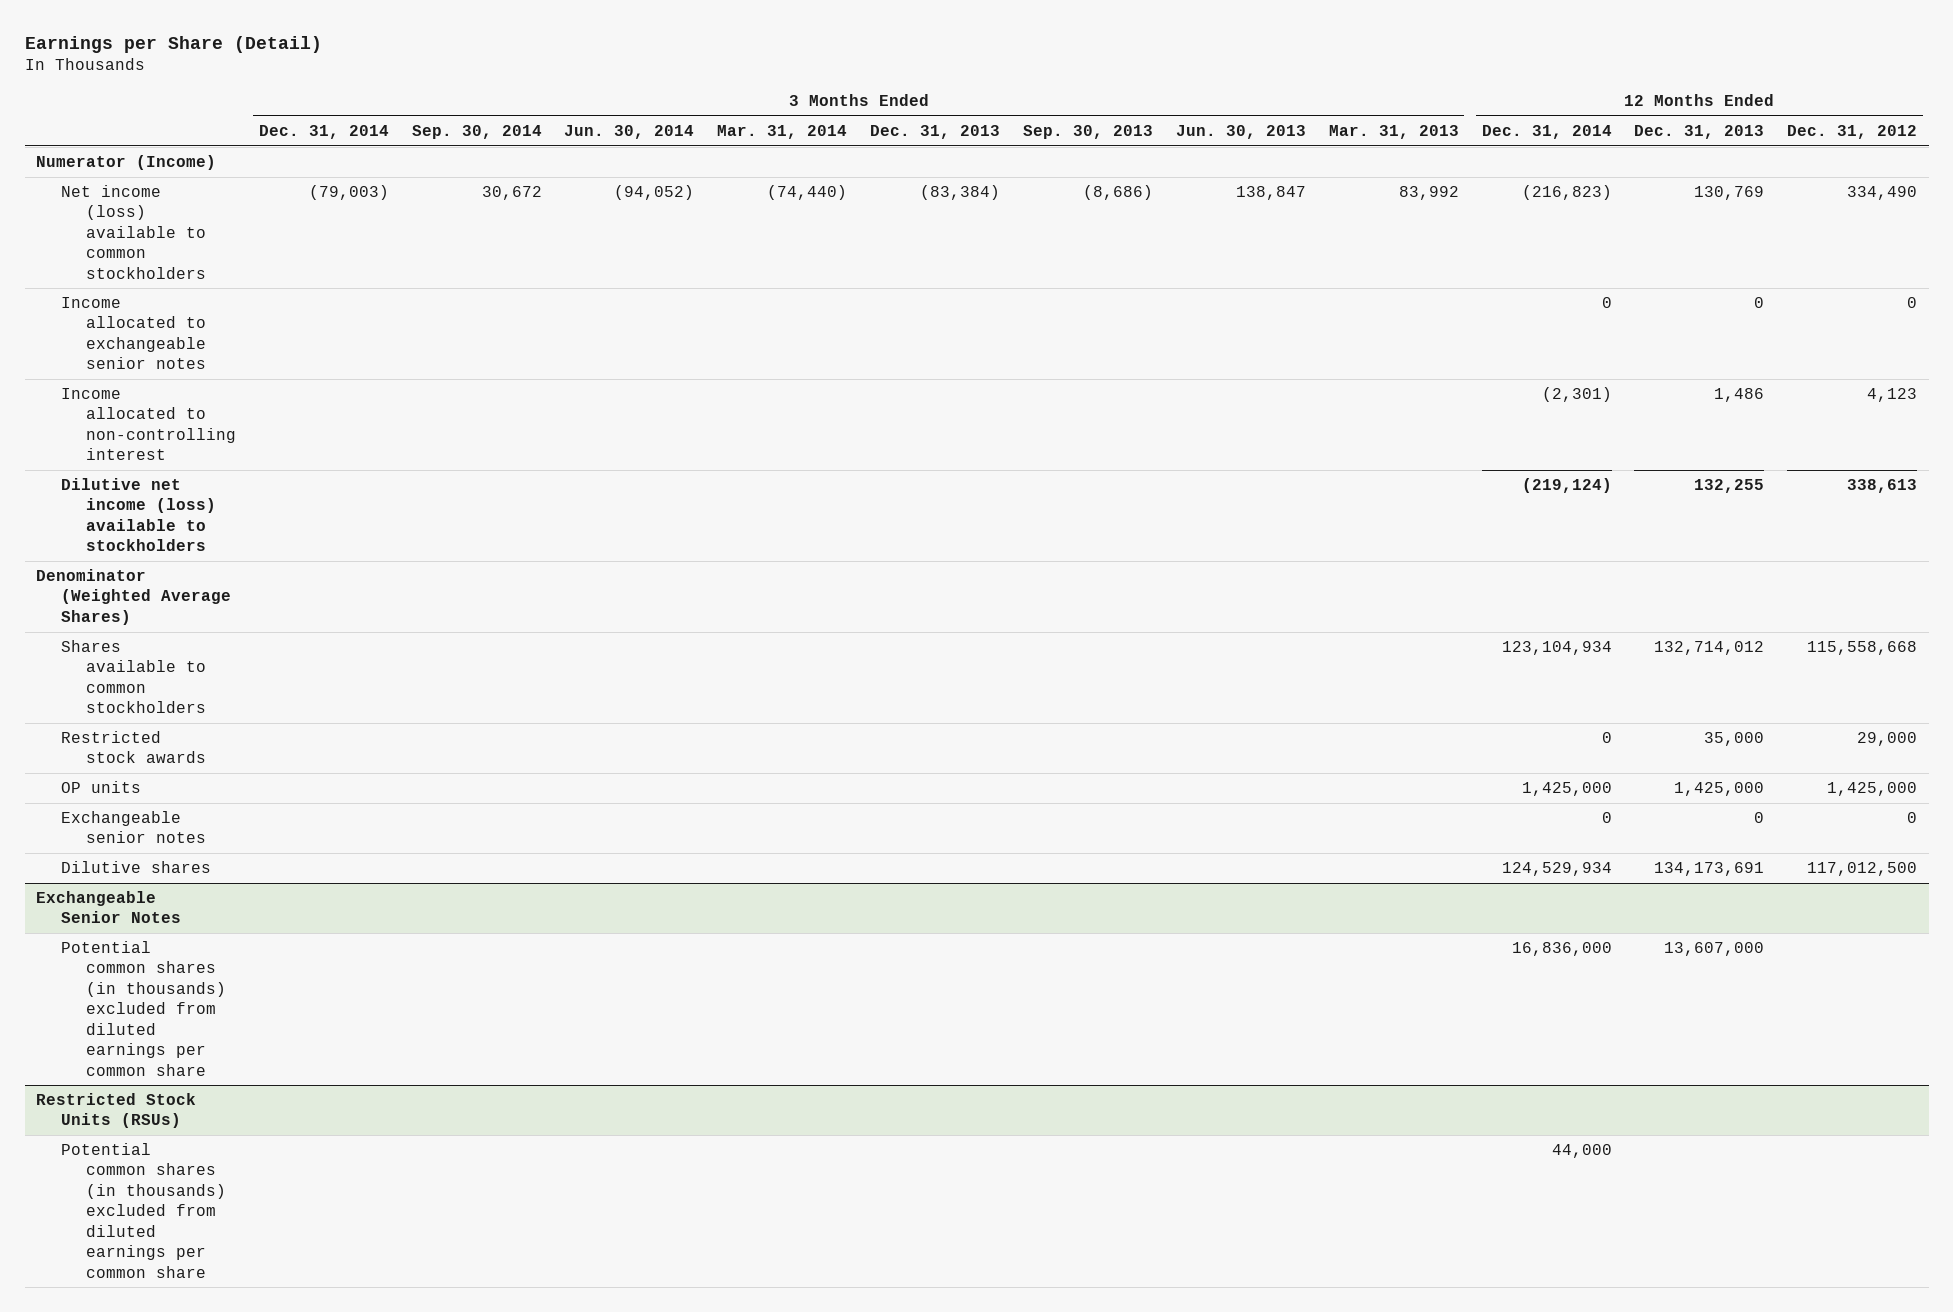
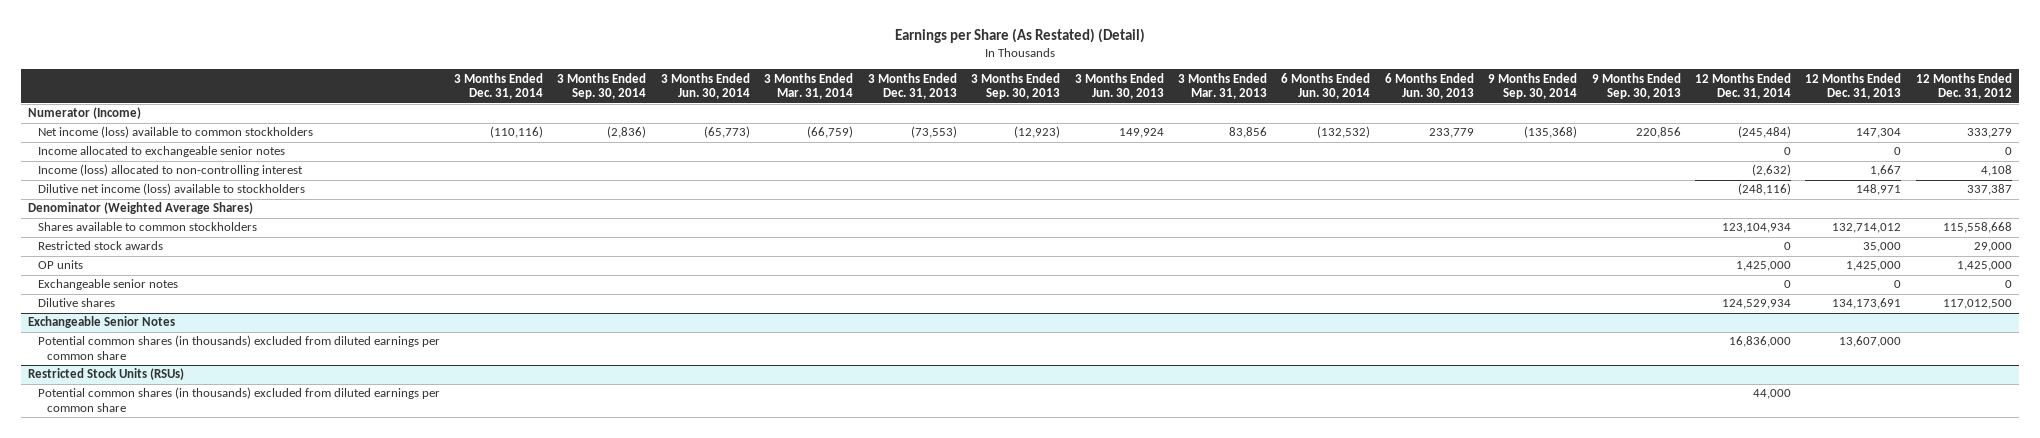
[24,36,322,54] Earnings per Share (Detail) -> [894,27,1145,43] Earnings per Share (As Restated) (Detail)
none -> [1281,72,1371,100] 6 Months Ended Jun. 30, 2014
none -> [1384,72,1474,100] 6 Months Ended Jun. 30, 2013
none -> [1488,72,1578,100] 9 Months Ended Sep. 30, 2014
none -> [1591,72,1681,100] 9 Months Ended Sep. 30, 2013
[308,185,389,201] (79,003) -> [490,126,544,139] (110,116)
[481,186,542,201] 30,672 -> [607,126,647,139] (2,836)
[614,185,695,201] (94,052) -> [703,126,750,139] (65,773)
[767,185,848,201] (74,440) -> [807,126,854,139] (66,759)
[920,185,1001,201] (83,384) -> [910,126,957,139] (73,553)
[1082,185,1153,201] (8,686) -> [1014,126,1061,139] (12,923)
[1235,186,1306,201] 138,847 -> [1118,128,1164,139] 149,924
[1398,186,1459,201] 83,992 -> [1228,127,1267,139] 83,856
[1521,185,1612,201] (216,823) -> [1737,126,1791,139] (245,484)
[1694,186,1765,201] 130,769 -> [1856,128,1902,139] 147,304
[1847,186,1918,201] 334,490 -> [1966,128,2012,139] 333,279
[61,388,236,461] Income allocated to non-controlling interest -> [37,164,303,177] Income (loss) allocated to non-controlling interest
[1541,387,1612,403] (2,301) -> [1751,164,1791,177] (2,632)
[1714,388,1765,403] 1,486 -> [1870,165,1902,177] 1,667
[1867,388,1918,403] 4,123 -> [1980,165,2012,177] 4,108
[1521,478,1612,494] (219,124) -> [1737,183,1791,196] (248,116)
[1694,479,1765,494] 132,255 -> [1856,184,1902,196] 148,971
[1847,479,1918,494] 338,613 -> [1966,184,2012,196] 337,387

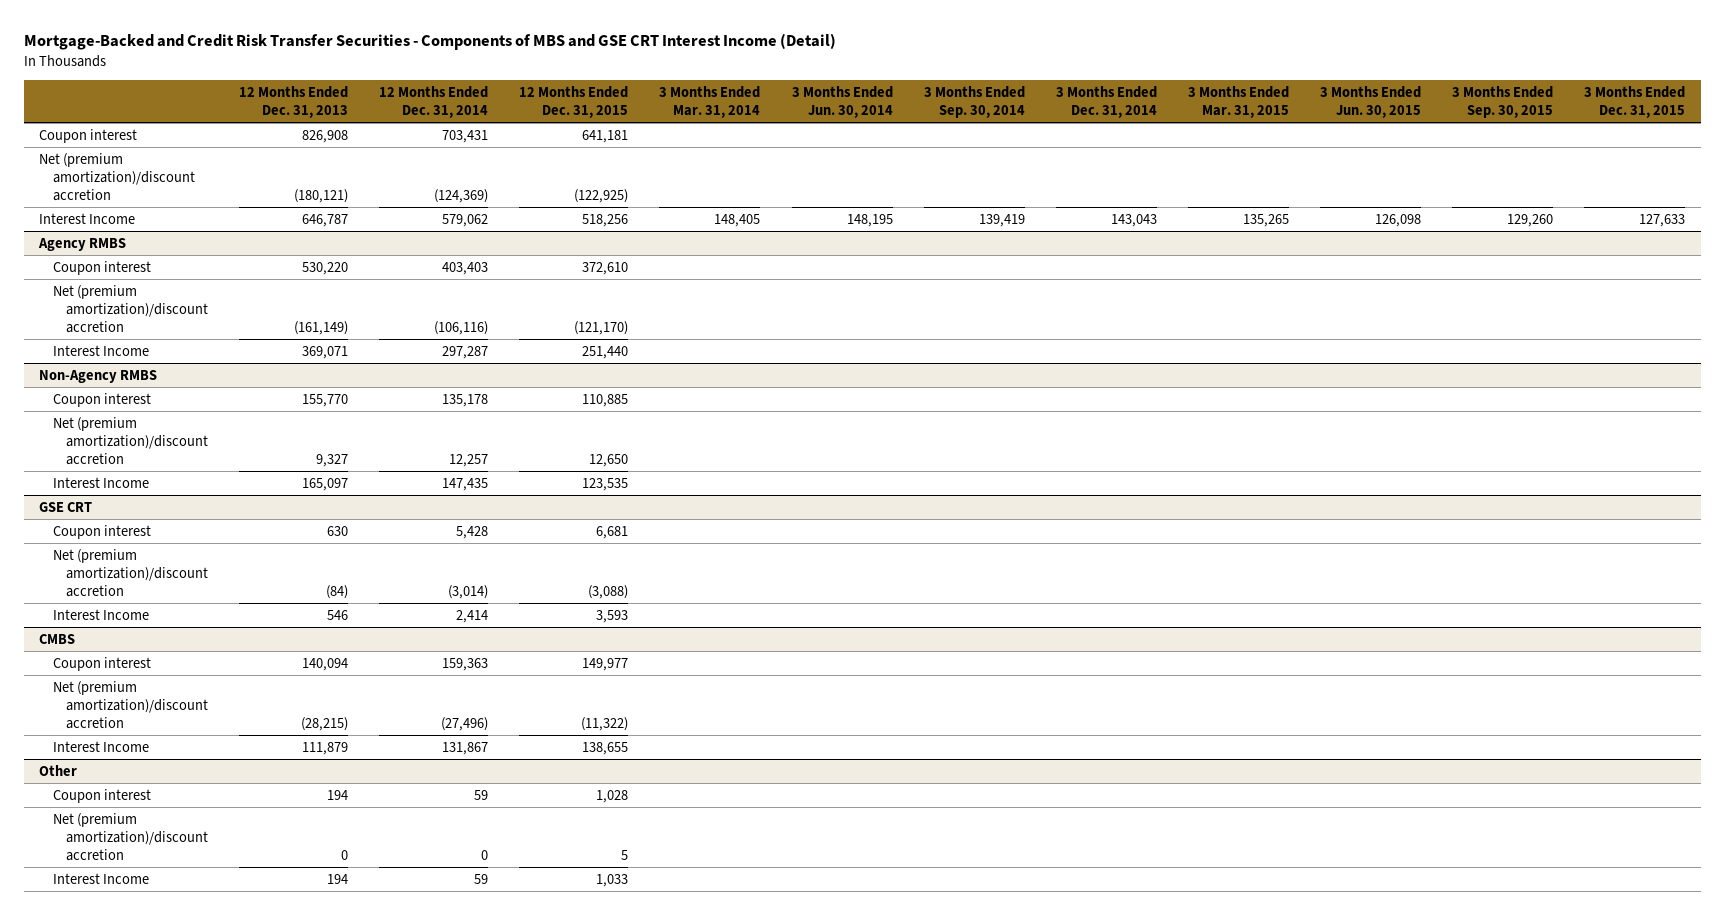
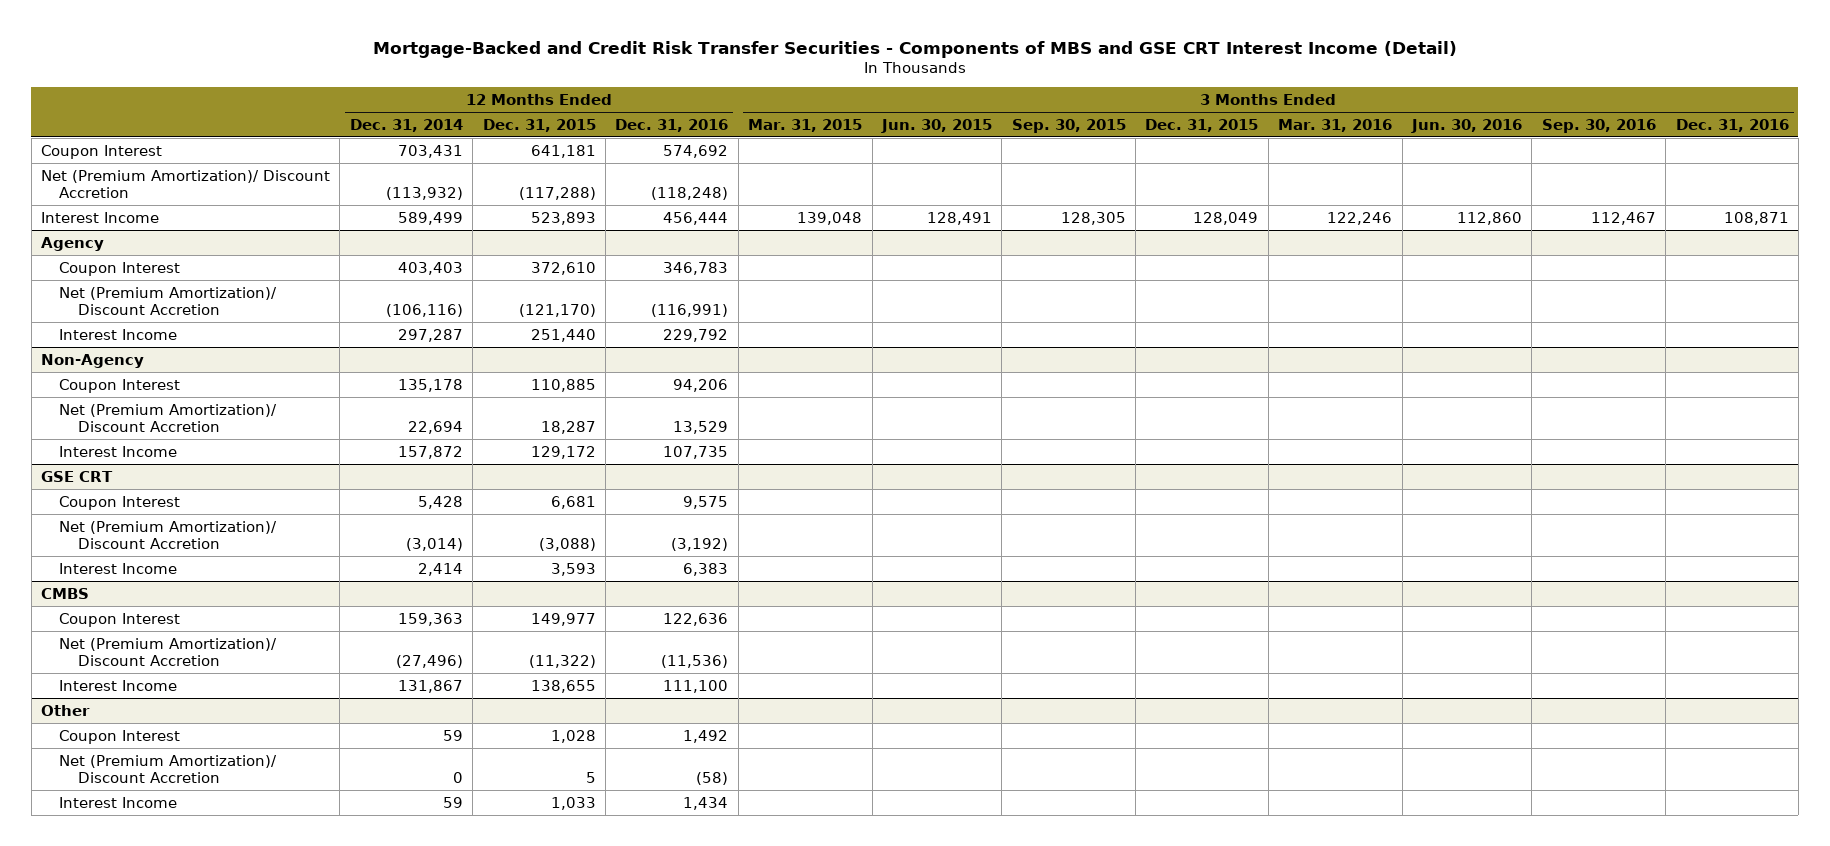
[238,85,348,118] 12 Months Ended Dec. 31, 2013 -> none
[659,85,761,118] 3 Months Ended Mar. 31, 2014 -> none
[791,85,893,118] 3 Months Ended Jun. 30, 2014 -> none
[923,85,1025,118] 3 Months Ended Sep. 30, 2014 -> none
[1055,85,1157,118] 3 Months Ended Dec. 31, 2014 -> none
none -> [615,118,729,132] Dec. 31, 2016
none -> [1278,118,1393,132] Mar. 31, 2016
none -> [1411,118,1523,133] Jun. 30, 2016
none -> [1541,118,1656,133] Sep. 30, 2016
none -> [1675,118,1789,132] Dec. 31, 2016
[39,128,138,143] Coupon interest -> [41,144,163,159] Coupon Interest
[39,152,195,201] Net (premium amortization)/discount accretion -> [41,169,331,198] Net (Premium Amortization)/ Discount Accretion
[434,188,489,203] (124,369) -> [385,186,463,200] (113,932)
[574,188,629,203] (122,925) -> [518,186,596,200] (117,288)
[442,213,489,227] 579,062 -> [397,211,463,225] 589,499
[582,213,629,227] 518,256 -> [530,211,596,225] 523,893
[1242,213,1289,227] 135,265 -> [797,211,863,225] 139,048
[1375,213,1422,227] 126,098 -> [926,211,992,225] 128,491
[1507,213,1554,227] 129,260 -> [1060,211,1126,225] 128,305
[1639,213,1686,227] 127,633 -> [1193,211,1259,225] 128,049
[38,237,127,251] Agency RMBS -> [41,236,105,251] Agency
[52,260,151,275] Coupon interest -> [59,261,181,276] Coupon Interest
[52,284,208,333] Net (premium amortization)/discount accretion -> [59,286,278,315] Net (Premium Amortization)/ Discount Accretion
[39,369,158,383] Non-Agency RMBS -> [41,353,145,368] Non-Agency
[52,392,151,407] Coupon interest -> [59,378,181,393] Coupon Interest
[52,416,208,465] Net (premium amortization)/discount accretion -> [59,403,278,432] Net (Premium Amortization)/ Discount Accretion
[449,453,489,467] 12,257 -> [407,420,463,434] 22,694
[589,453,629,467] 12,650 -> [540,420,596,434] 18,287
[442,477,489,491] 147,435 -> [397,445,463,459] 157,872
[582,477,629,491] 123,535 -> [530,445,596,459] 129,172
[52,524,151,539] Coupon interest -> [59,495,181,510] Coupon Interest
[52,548,208,597] Net (premium amortization)/discount accretion -> [59,520,278,549] Net (Premium Amortization)/ Discount Accretion
[52,656,151,671] Coupon interest -> [59,612,181,627] Coupon Interest
[52,680,208,729] Net (premium amortization)/discount accretion -> [59,637,278,666] Net (Premium Amortization)/ Discount Accretion
[52,788,151,803] Coupon interest -> [59,729,181,744] Coupon Interest
[52,812,208,861] Net (premium amortization)/discount accretion -> [59,754,278,783] Net (Premium Amortization)/ Discount Accretion

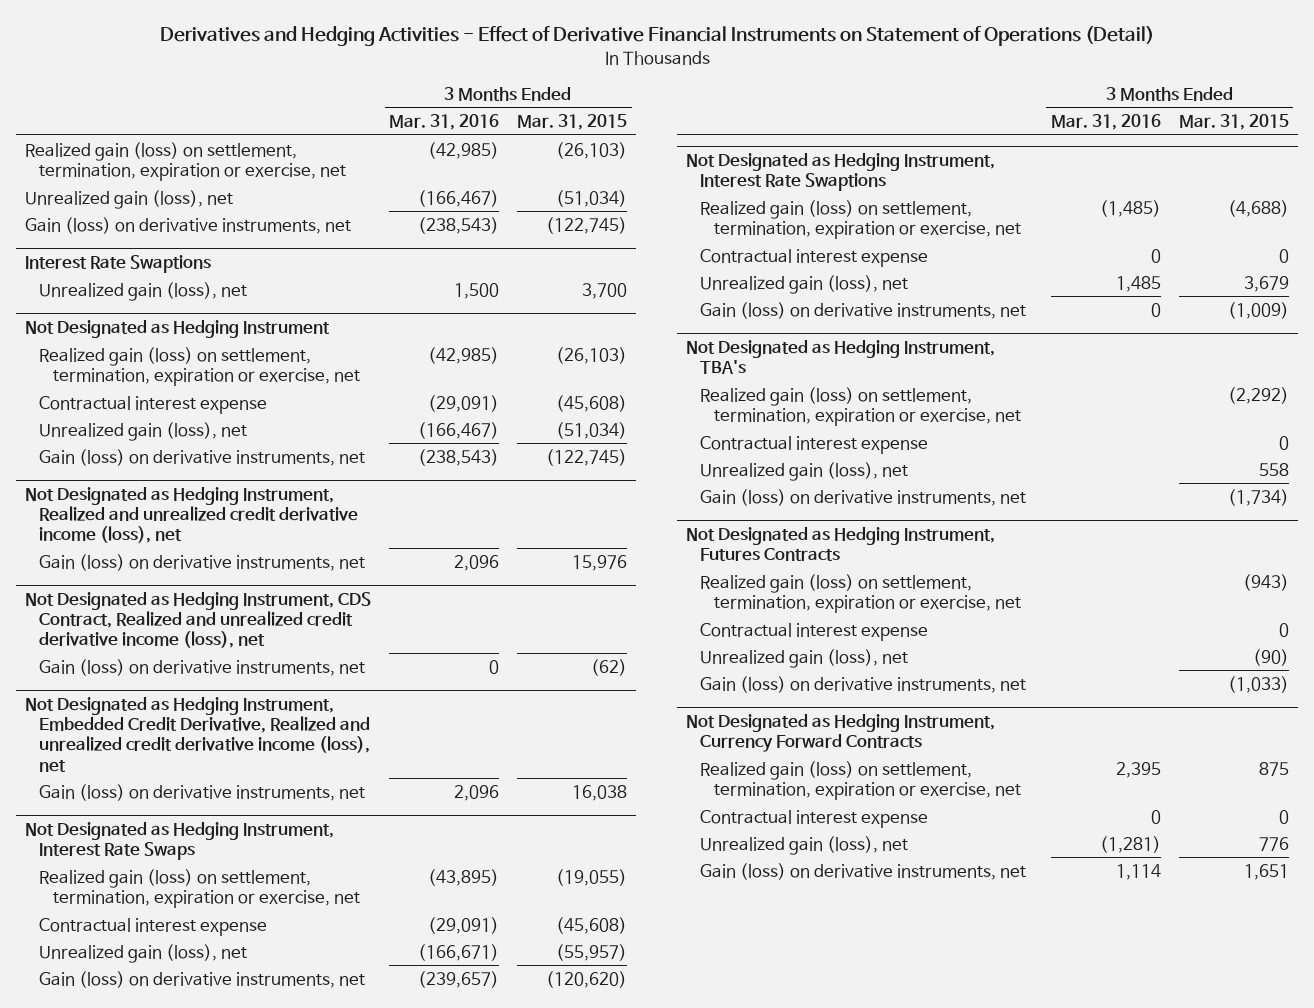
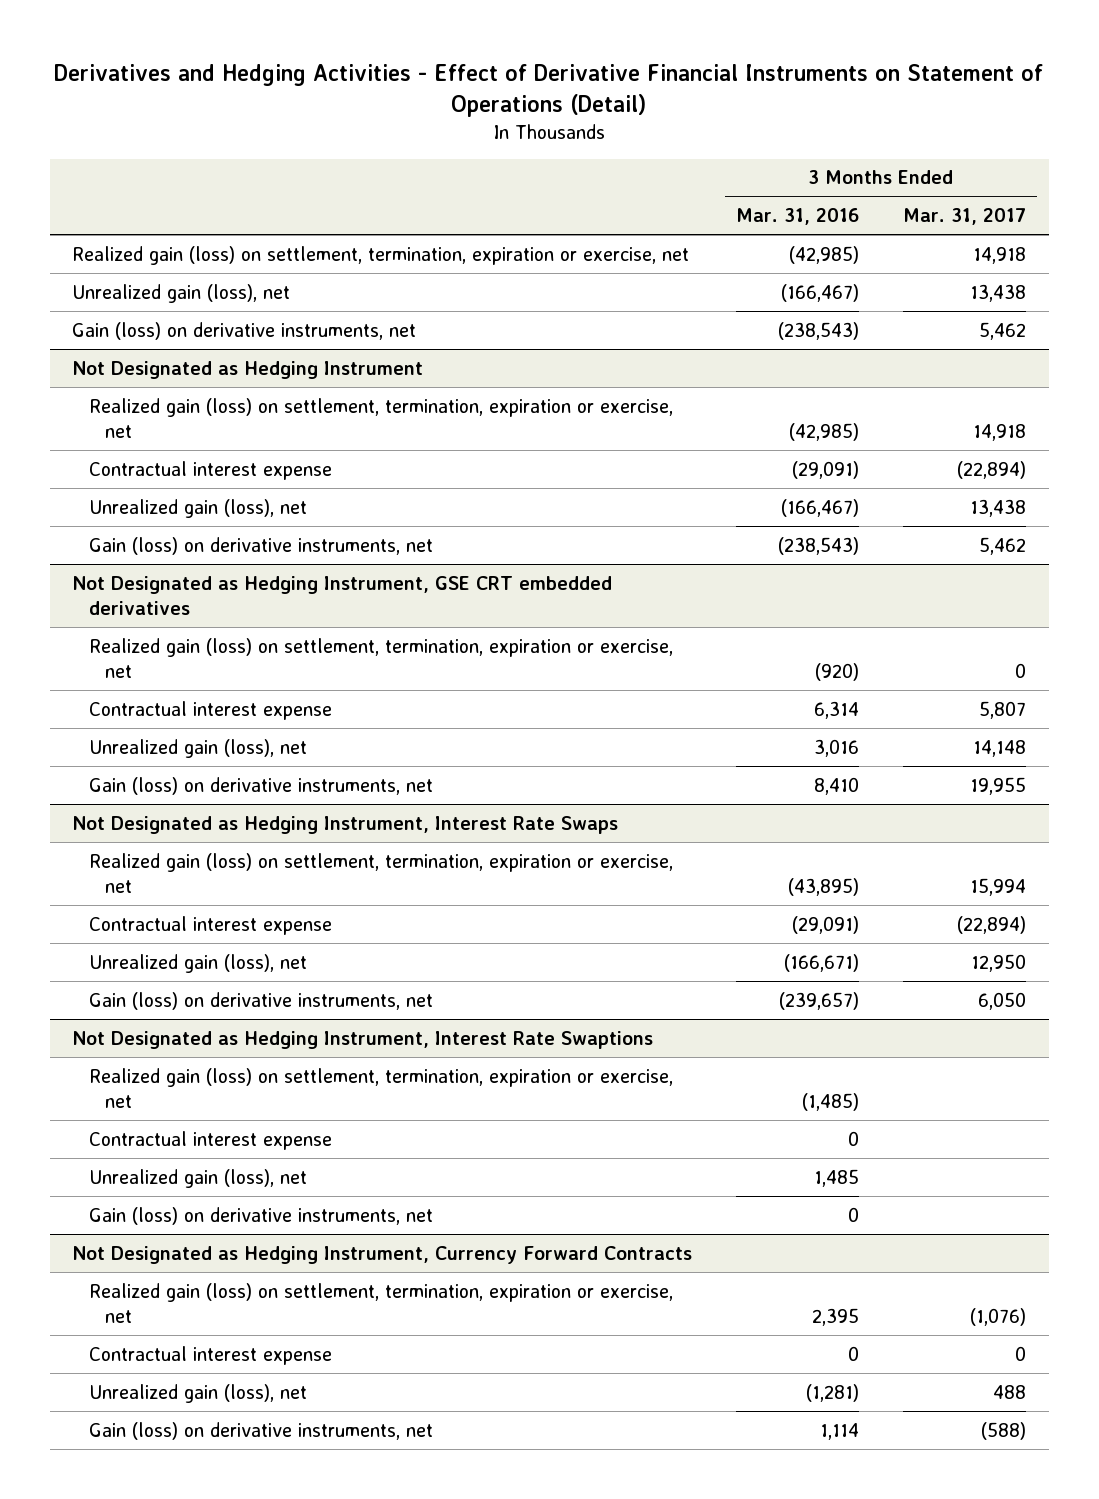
[517,114,628,131] Mar. 31, 2015 -> none
none -> [903,208,1027,226] Mar. 31, 2017
[24,254,211,273] Interest Rate Swaptions -> none
[38,281,247,301] Unrealized gain (loss), net -> none
[24,486,358,544] Not Designated as Hedging Instrument, Realized and unrealized credit derivative income (loss), net -> none
[24,591,371,649] Not Designated as Hedging Instrument, CDS Contract, Realized and unrealized credit derivative income (loss), net -> none
[38,658,365,676] Gain (loss) on derivative instruments, net -> none
[24,696,370,772] Not Designated as Hedging Instrument, Embedded Credit Derivative, Realized and unrealized credit derivative income (loss), net -> none
[38,783,365,801] Gain (loss) on derivative instruments, net -> none
none -> [72,575,613,615] Not Designated as Hedging Instrument, GSE CRT embedded derivatives
none -> [88,637,673,678] Realized gain (loss) on settlement, termination, expiration or exercise, net
none -> [88,700,332,720] Contractual interest expense
none -> [88,738,307,758] Unrealized gain (loss), net
[454,554,500,571] 2,096 -> [814,776,860,795] 8,410
[686,339,996,375] Not Designated as Hedging Instrument, TBA's -> none
[700,386,1022,426] Realized gain (loss) on settlement, termination, expiration or exercise, net -> none
[700,435,929,454] Contractual interest expense -> none
[700,461,909,481] Unrealized gain (loss), net -> none
[700,488,1027,506] Gain (loss) on derivative instruments, net -> none
[686,526,996,562] Not Designated as Hedging Instrument, Futures Contracts -> none
[700,573,1022,613] Realized gain (loss) on settlement, termination, expiration or exercise, net -> none
[700,622,929,641] Contractual interest expense -> none
[700,648,909,668] Unrealized gain (loss), net -> none
[700,675,1027,693] Gain (loss) on derivative instruments, net -> none

